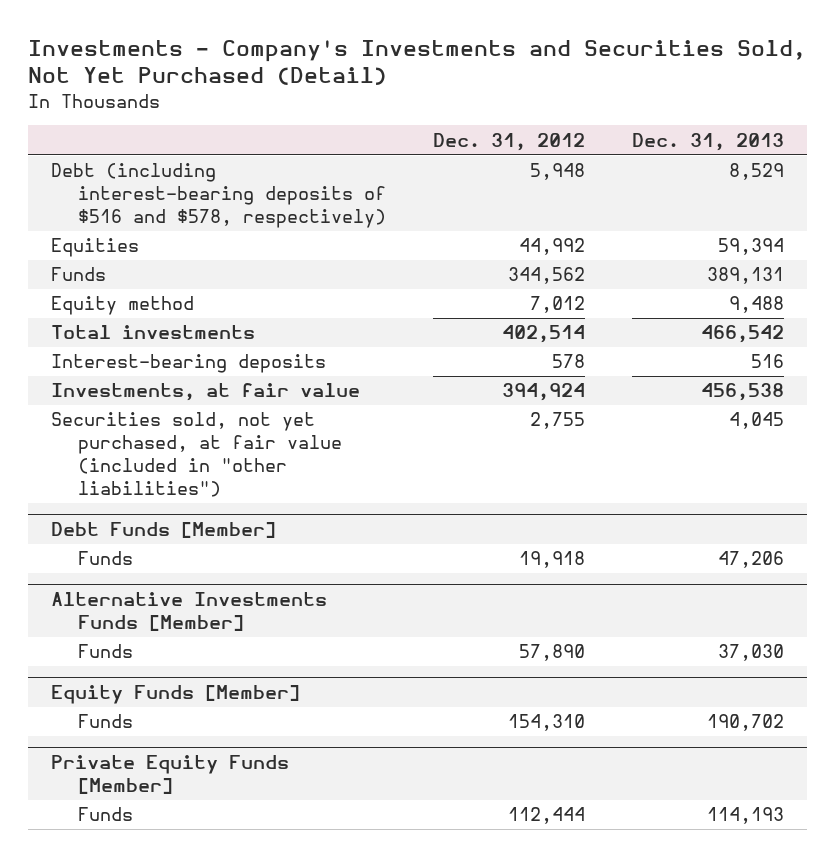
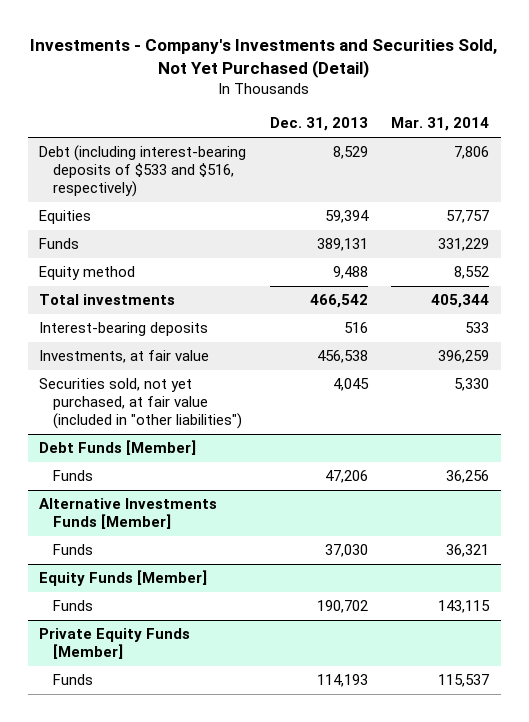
[433,132,586,151] Dec. 31, 2012 -> none
none -> [391,117,490,132] Mar. 31, 2014
[51,163,387,229] Debt (including interest-bearing deposits of $516 and $578, respectively) -> [39,145,247,197] Debt (including interest-bearing deposits of $533 and $516, respectively)

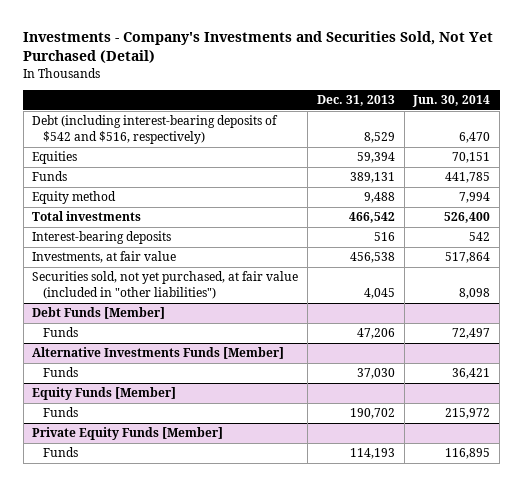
[391,117,490,132] Mar. 31, 2014 -> none
none -> [412,95,491,108] Jun. 30, 2014
[39,145,247,197] Debt (including interest-bearing deposits of $533 and $516, respectively) -> [32,115,279,145] Debt (including interest-bearing deposits of $542 and $516, respectively)

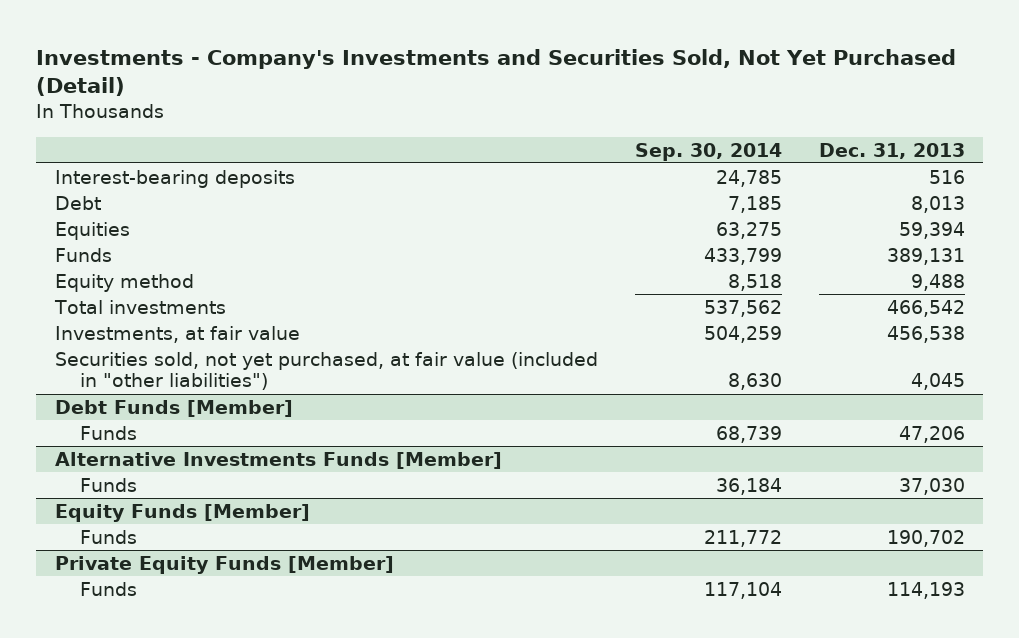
[412,95,491,108] Jun. 30, 2014 -> none
none -> [634,142,782,161] Sep. 30, 2014
[32,115,279,145] Debt (including interest-bearing deposits of $542 and $516, respectively) -> none
[32,231,172,245] Interest-bearing deposits -> [54,169,295,188] Interest-bearing deposits
none -> [54,195,101,210] Debt

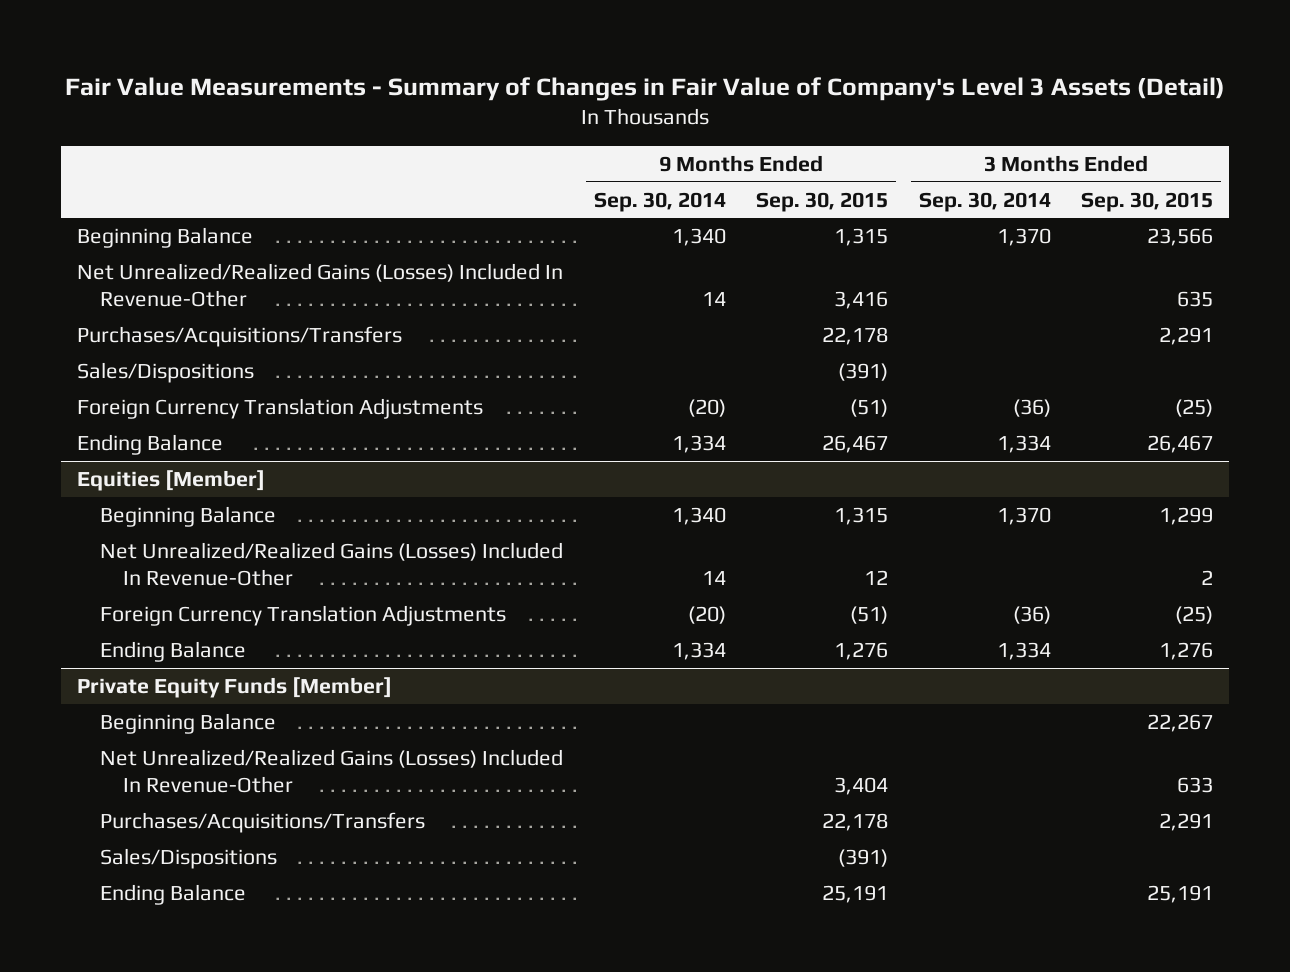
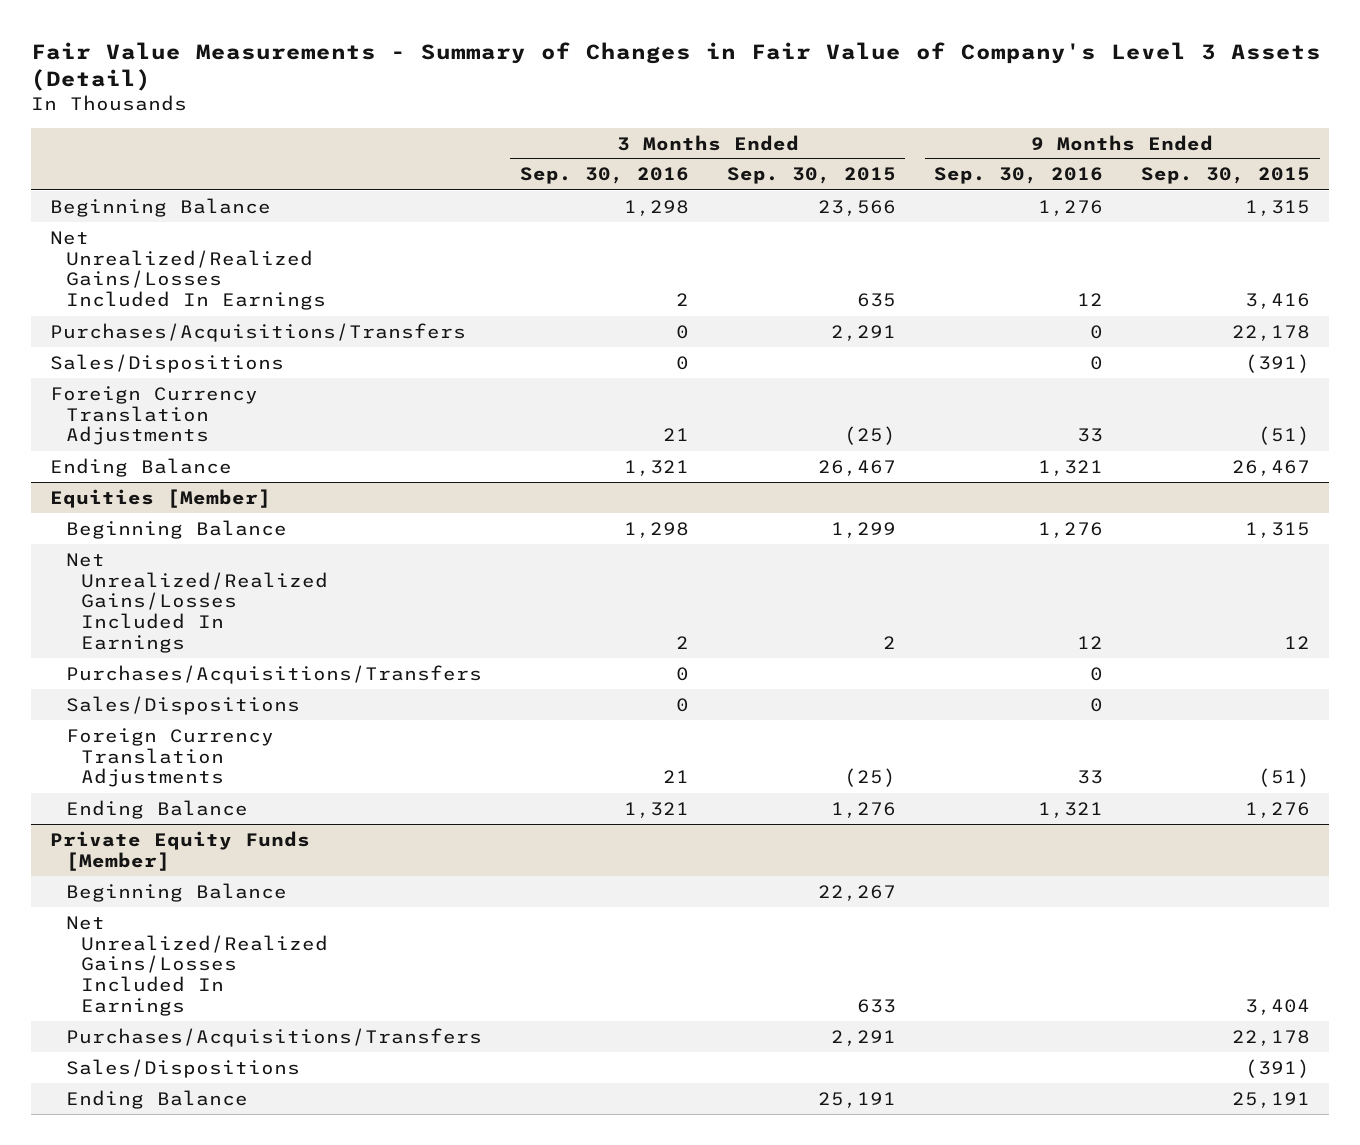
[593,191,726,212] Sep. 30, 2014 -> none
[918,191,1051,212] Sep. 30, 2014 -> none
none -> [519,167,689,185] Sep. 30, 2016
none -> [934,167,1104,185] Sep. 30, 2016
[76,262,563,308] Net Unrealized/Realized Gains (Losses) Included In Revenue-Other -> [50,230,326,311] Net Unrealized/Realized Gains/Losses Included In Earnings
[99,541,563,587] Net Unrealized/Realized Gains (Losses) Included In Revenue-Other -> [65,552,329,654] Net Unrealized/Realized Gains/Losses Included In Earnings
none -> [65,664,482,684] Purchases/Acquisitions/Transfers
none -> [65,695,300,715] Sales/Dispositions
[99,748,563,794] Net Unrealized/Realized Gains (Losses) Included In Revenue-Other -> [65,915,329,1017] Net Unrealized/Realized Gains/Losses Included In Earnings

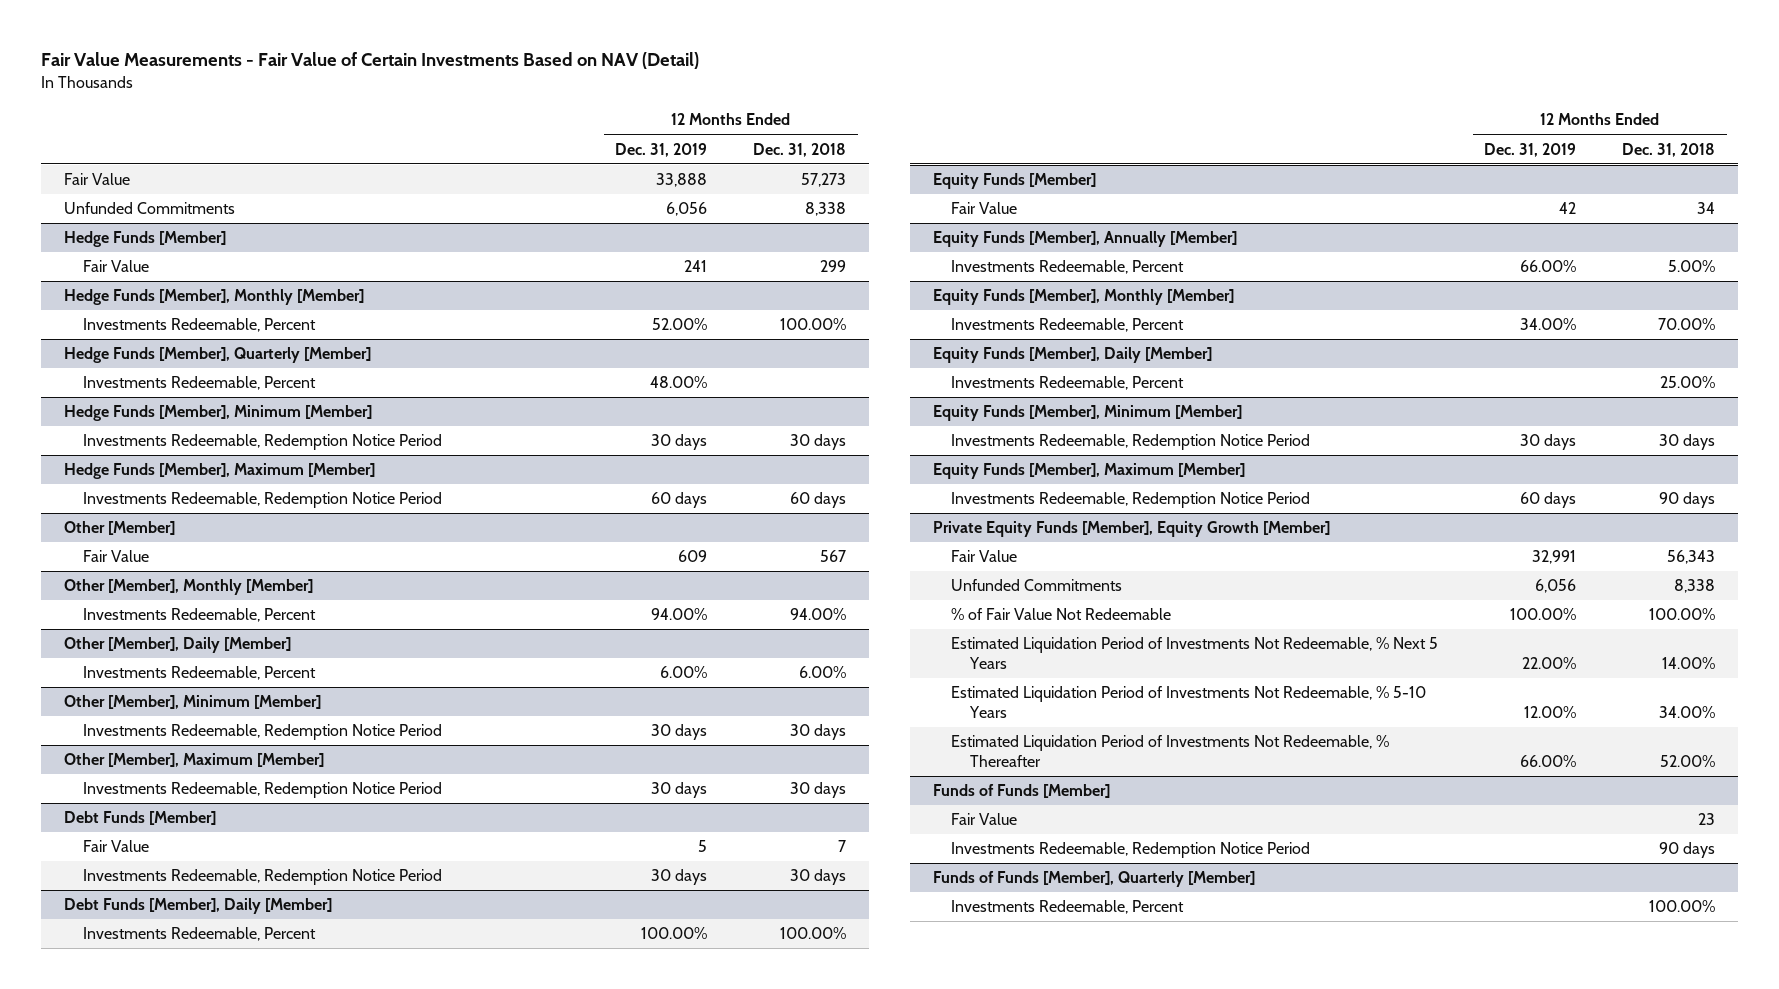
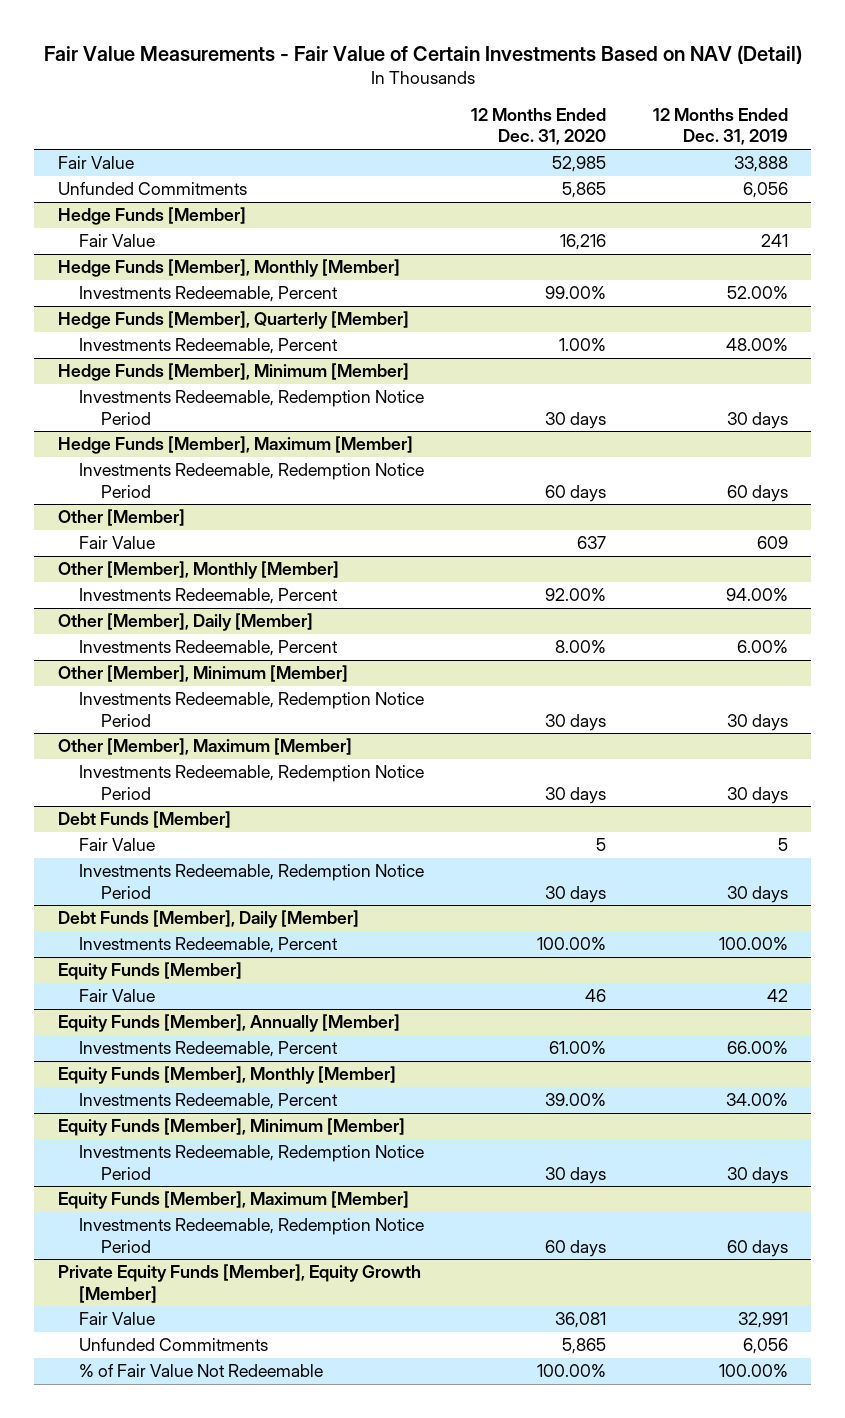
[753,142,847,157] Dec. 31, 2018 -> none
none -> [470,107,606,146] 12 Months Ended Dec. 31, 2020
[932,347,1212,364] Equity Funds [Member], Daily [Member] -> none
[951,376,1185,391] Investments Redeemable, Percent -> none
[951,637,1439,670] Estimated Liquidation Period of Investments Not Redeemable, % Next 5 Years -> none
[951,686,1427,719] Estimated Liquidation Period of Investments Not Redeemable, % 5-10 Years -> none
[951,735,1390,768] Estimated Liquidation Period of Investments Not Redeemable, % Thereafter -> none
[932,784,1110,799] Funds of Funds [Member] -> none
[951,813,1018,826] Fair Value -> none
[951,842,1311,859] Investments Redeemable, Redemption Notice Period -> none
[932,871,1255,888] Funds of Funds [Member], Quarterly [Member] -> none
[951,900,1185,915] Investments Redeemable, Percent -> none

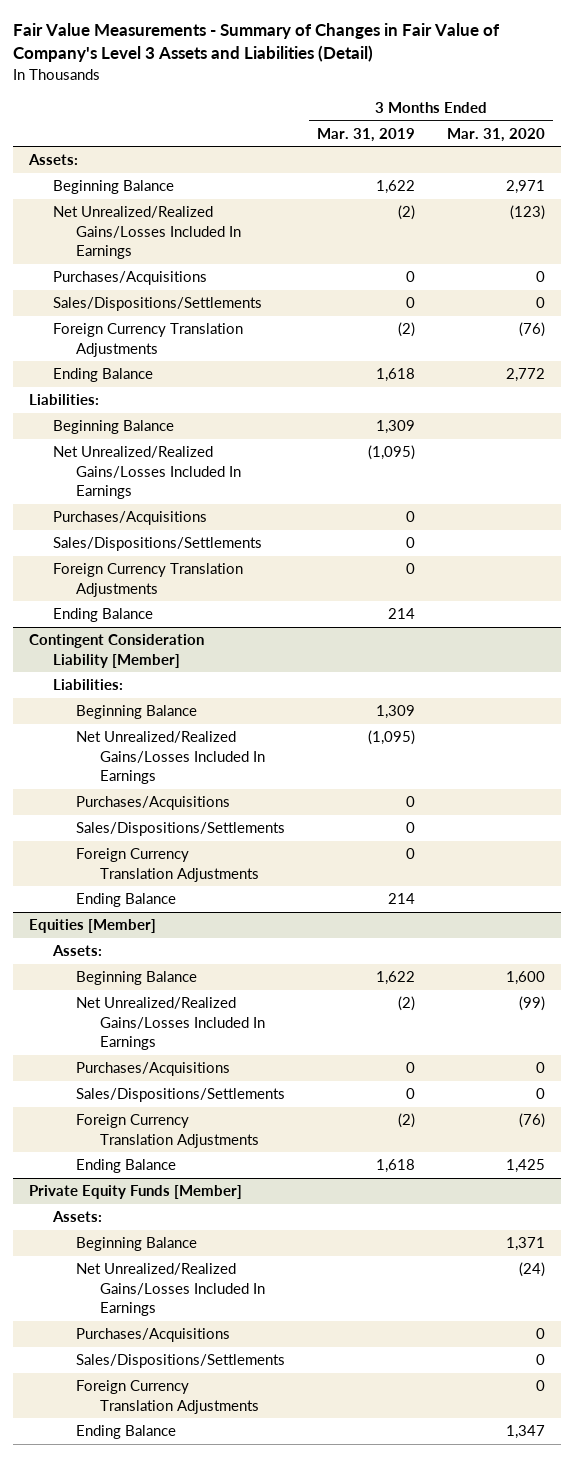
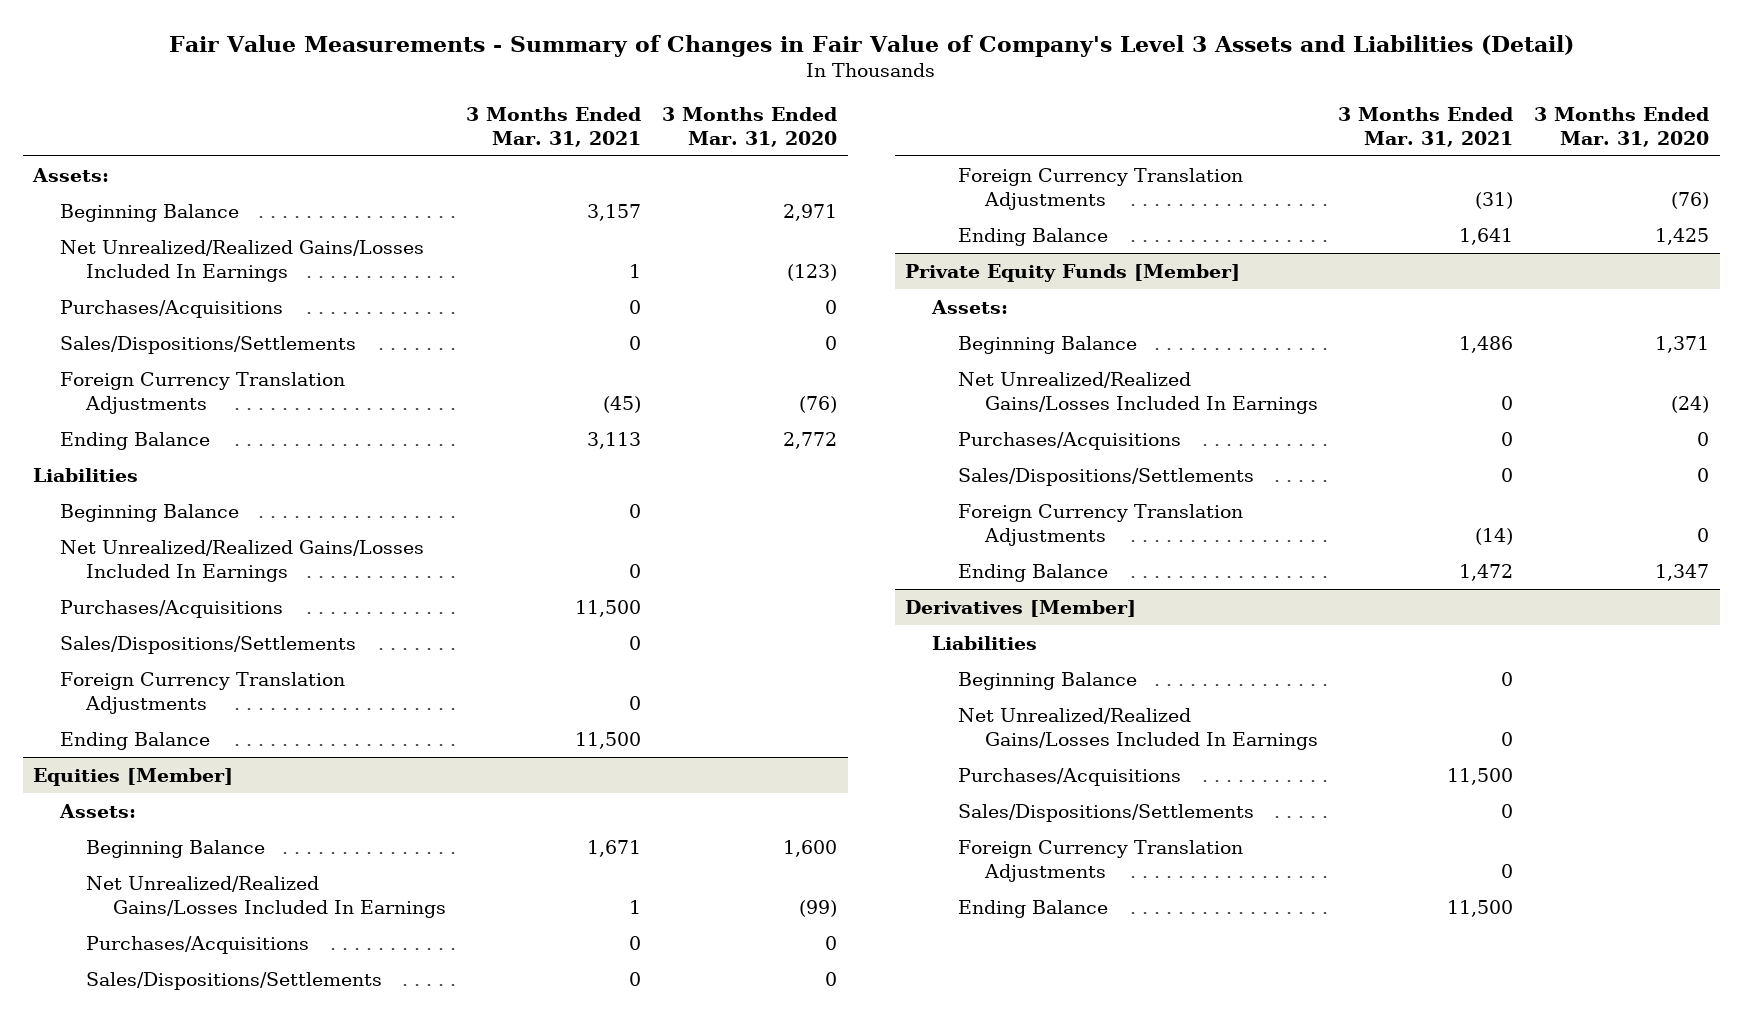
[317,127,416,142] Mar. 31, 2019 -> none
none -> [466,106,642,147] 3 Months Ended Mar. 31, 2021
[52,420,174,435] Beginning Balance -> none
[52,446,242,499] Net Unrealized/Realized Gains/Losses Included In Earnings -> none
[52,511,207,526] Purchases/Acquisitions -> none
[52,537,262,552] Sales/Dispositions/Settlements -> none
[52,563,243,597] Foreign Currency Translation Adjustments -> none
[52,608,153,623] Ending Balance -> none
[28,634,204,668] Contingent Consideration Liability [Member] -> none
[52,679,123,691] Liabilities: -> none
[28,394,99,406] Liabilities: -> [33,467,139,482] Liabilities
none -> [905,599,1137,617] Derivatives [Member]
none -> [931,635,1037,650] Liabilities
none -> [958,671,1138,690] Beginning Balance
none -> [958,707,1318,750] Net Unrealized/Realized Gains/Losses Included In Earnings
none -> [958,767,1182,786] Purchases/Acquisitions
none -> [958,803,1255,822] Sales/Dispositions/Settlements
none -> [958,839,1244,882] Foreign Currency Translation Adjustments
none -> [958,899,1109,918] Ending Balance

